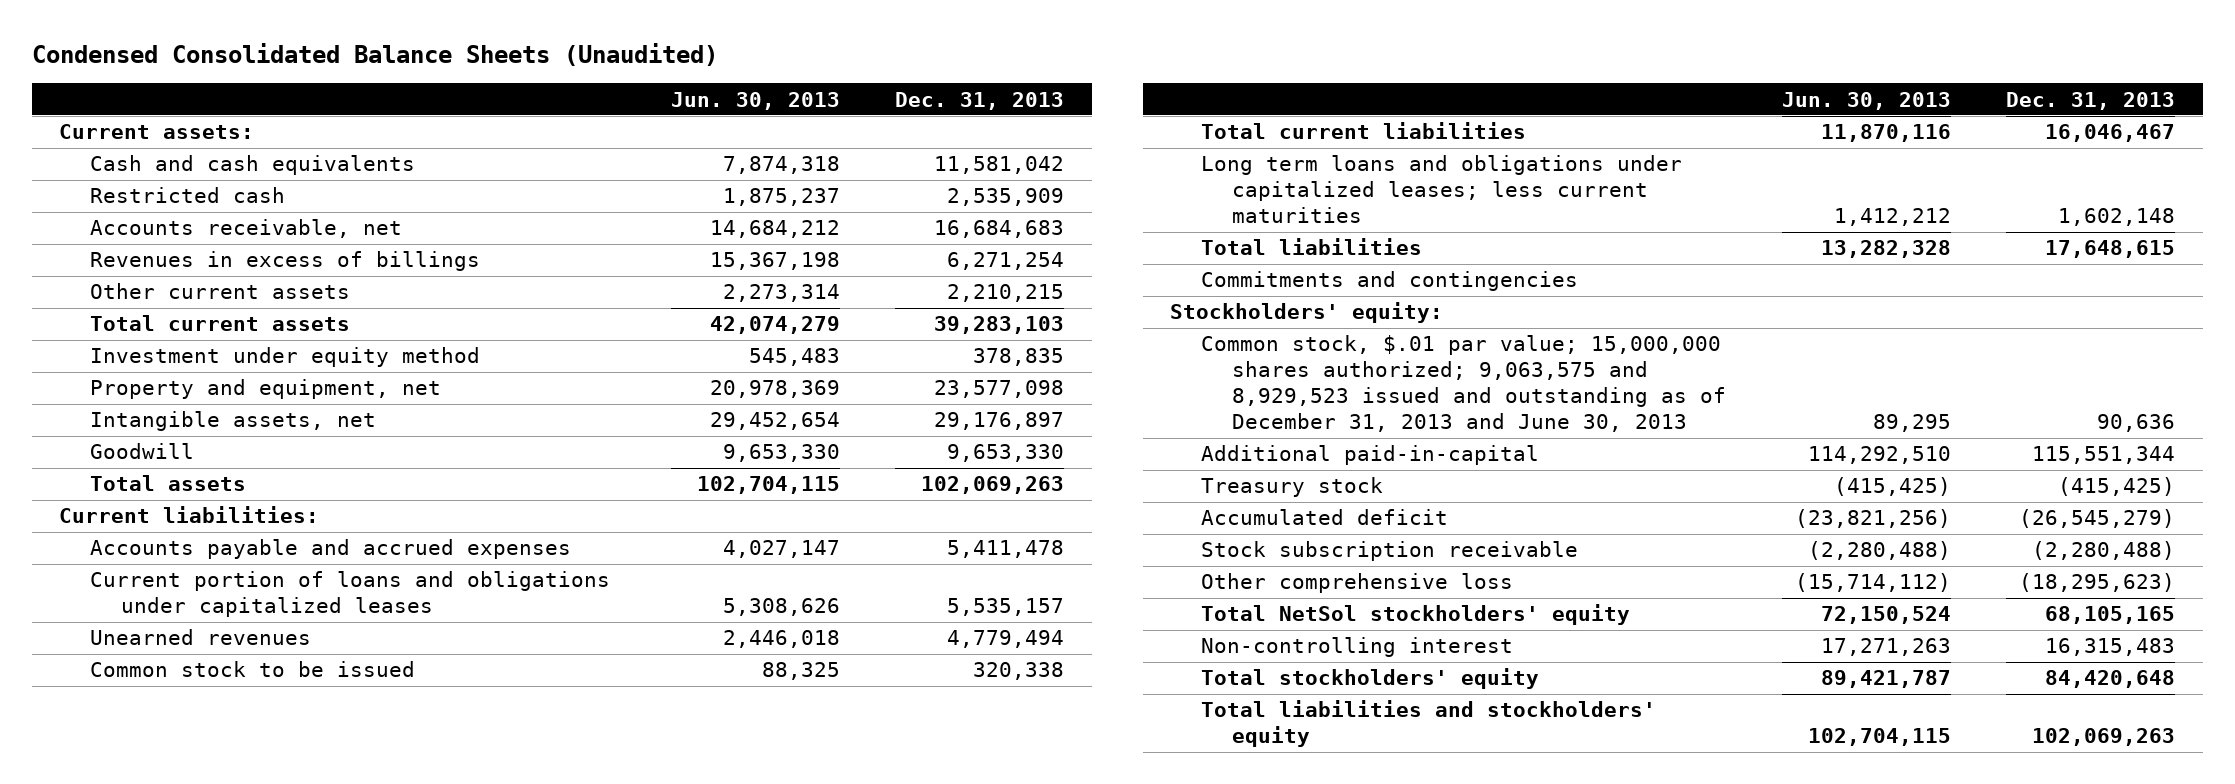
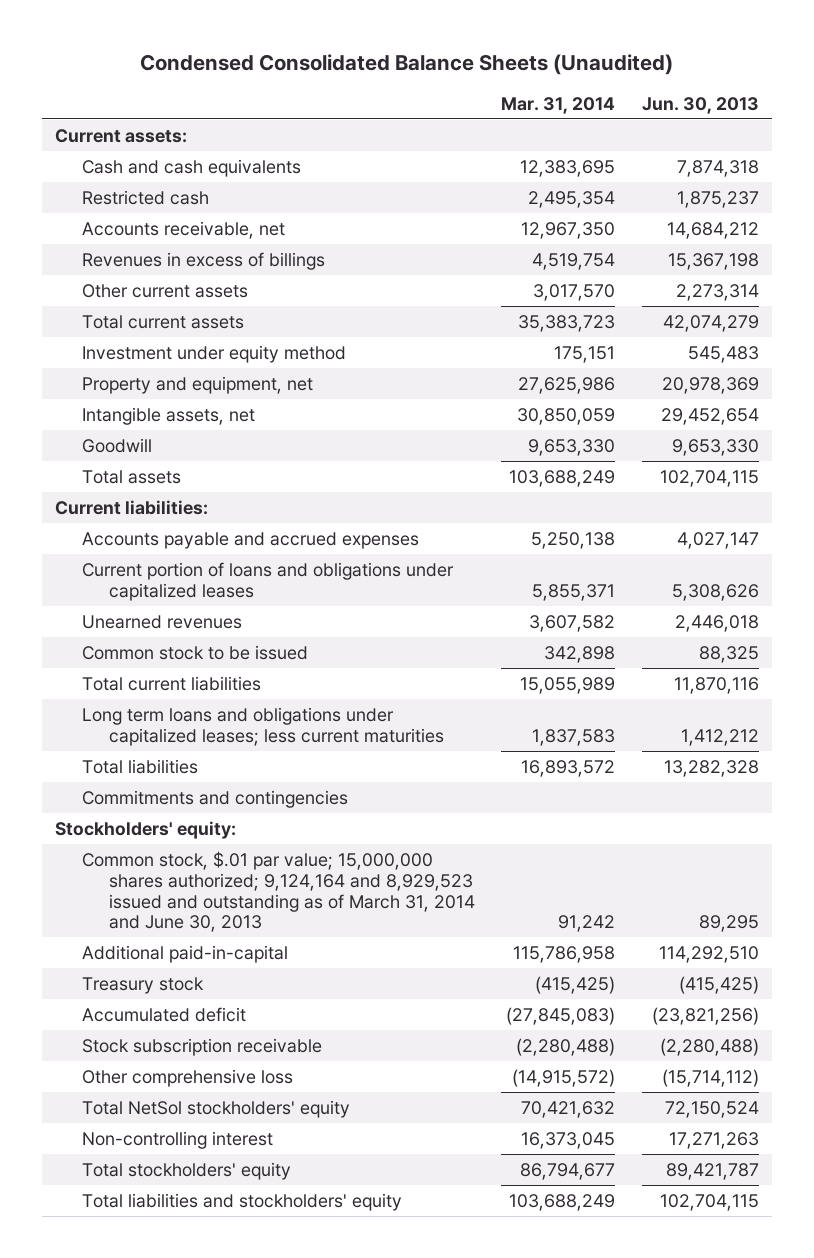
[895,91,1065,110] Dec. 31, 2013 -> none
none -> [501,96,616,114] Mar. 31, 2014
[1201,335,1727,433] Common stock, $.01 par value; 15,000,000 shares authorized; 9,063,575 and 8,929,523 issued and outstanding as of December 31, 2013 and June 30, 2013 -> [82,850,475,933] Common stock, $.01 par value; 15,000,000 shares authorized; 9,124,164 and 8,929,523 issued and outstanding as of March 31, 2014 and June 30, 2013

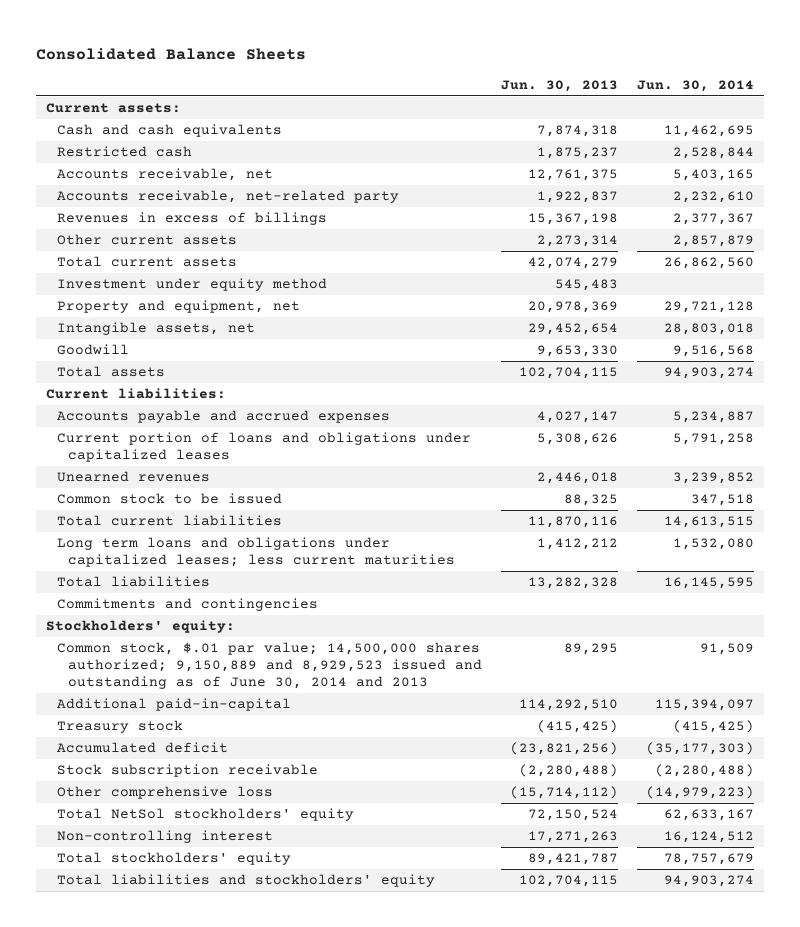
[139,53,673,75] Condensed Consolidated Balance Sheets (Unaudited) -> [36,47,307,60] Consolidated Balance Sheets
[501,96,616,114] Mar. 31, 2014 -> none
none -> [637,79,755,92] Jun. 30, 2014
[666,221,759,239] 14,684,212 -> [527,169,618,182] 12,761,375
none -> [56,190,399,204] Accounts receivable, net-related party
[82,850,475,933] Common stock, $.01 par value; 15,000,000 shares authorized; 9,124,164 and 8,929,523 issued and outstanding as of March 31, 2014 and June 30, 2013 -> [56,642,482,690] Common stock, $.01 par value; 14,500,000 shares authorized; 9,150,889 and 8,929,523 issued and outstanding as of June 30, 2014 and 2013

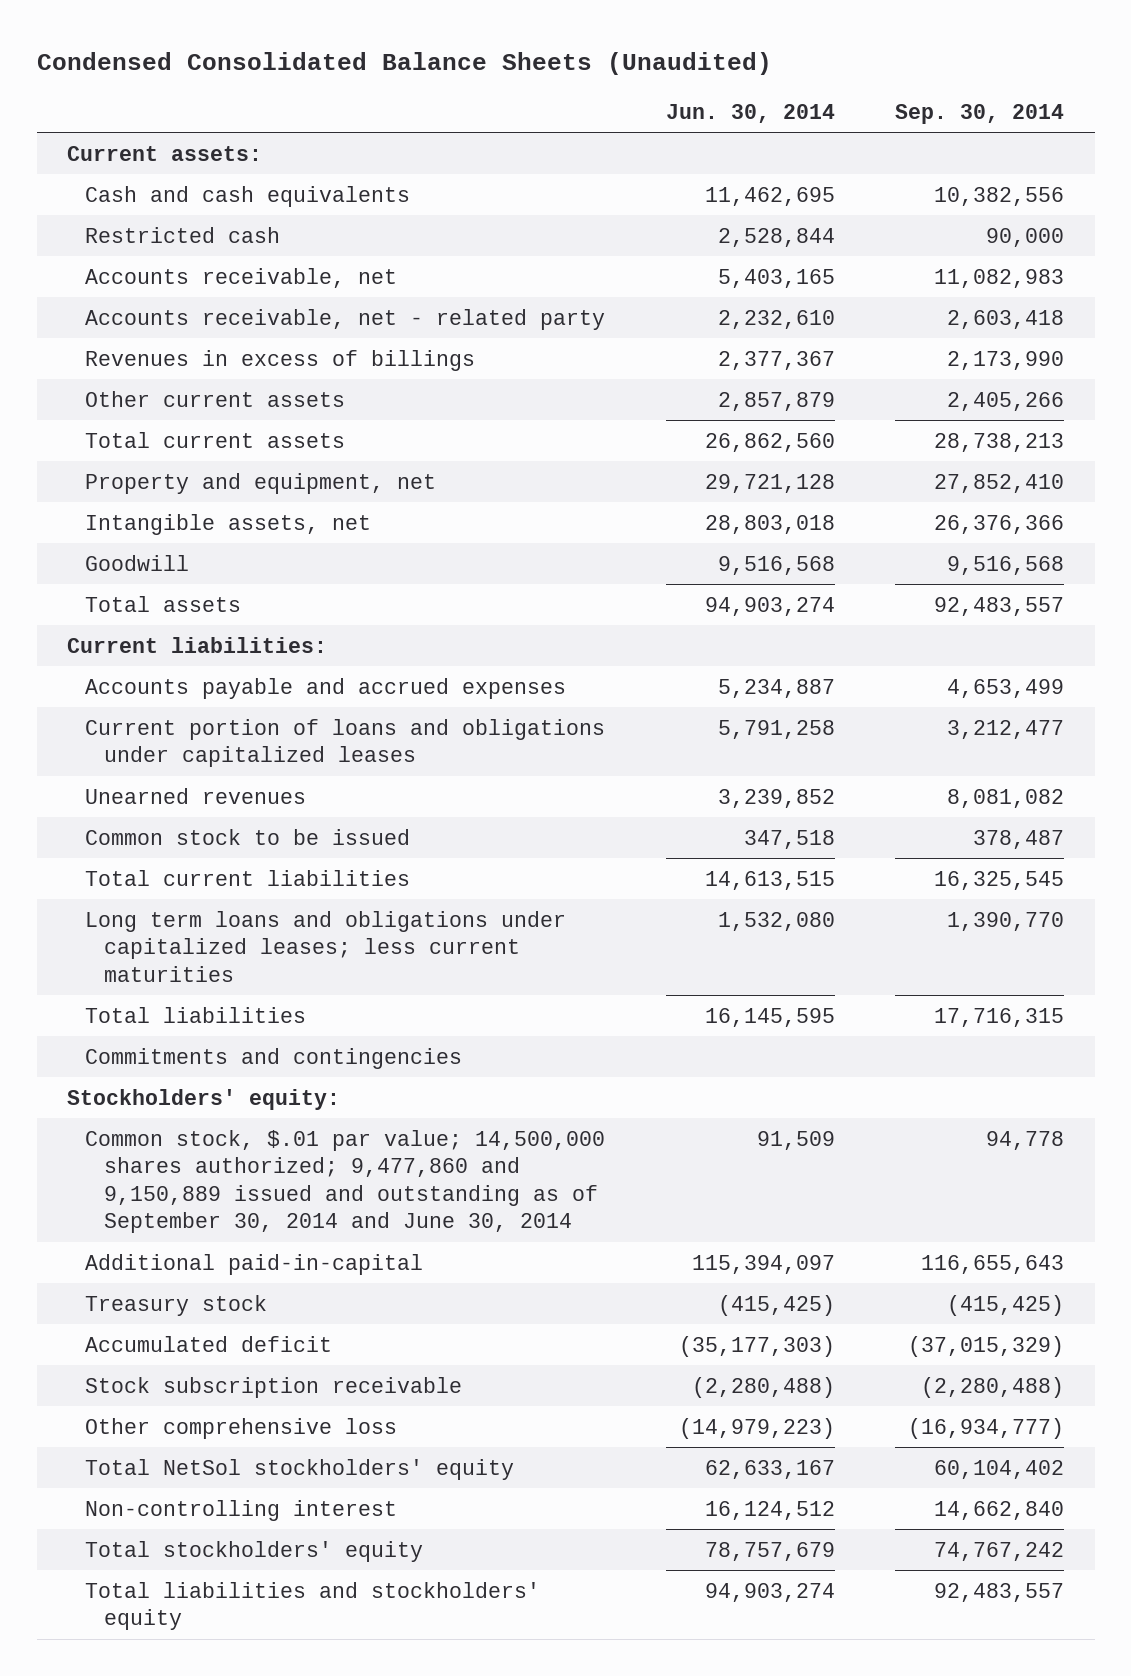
[36,47,307,60] Consolidated Balance Sheets -> [36,51,772,75] Condensed Consolidated Balance Sheets (Unaudited)
[500,79,618,92] Jun. 30, 2013 -> none
none -> [895,103,1065,124] Sep. 30, 2014
[56,190,399,204] Accounts receivable, net-related party -> [85,308,606,330] Accounts receivable, net - related party
[56,278,327,292] Investment under equity method -> none
[56,642,482,690] Common stock, $.01 par value; 14,500,000 shares authorized; 9,150,889 and 8,929,523 issued and outstanding as of June 30, 2014 and 2013 -> [85,1129,606,1234] Common stock, $.01 par value; 14,500,000 shares authorized; 9,477,860 and 9,150,889 issued and outstanding as of September 30, 2014 and June 30, 2014

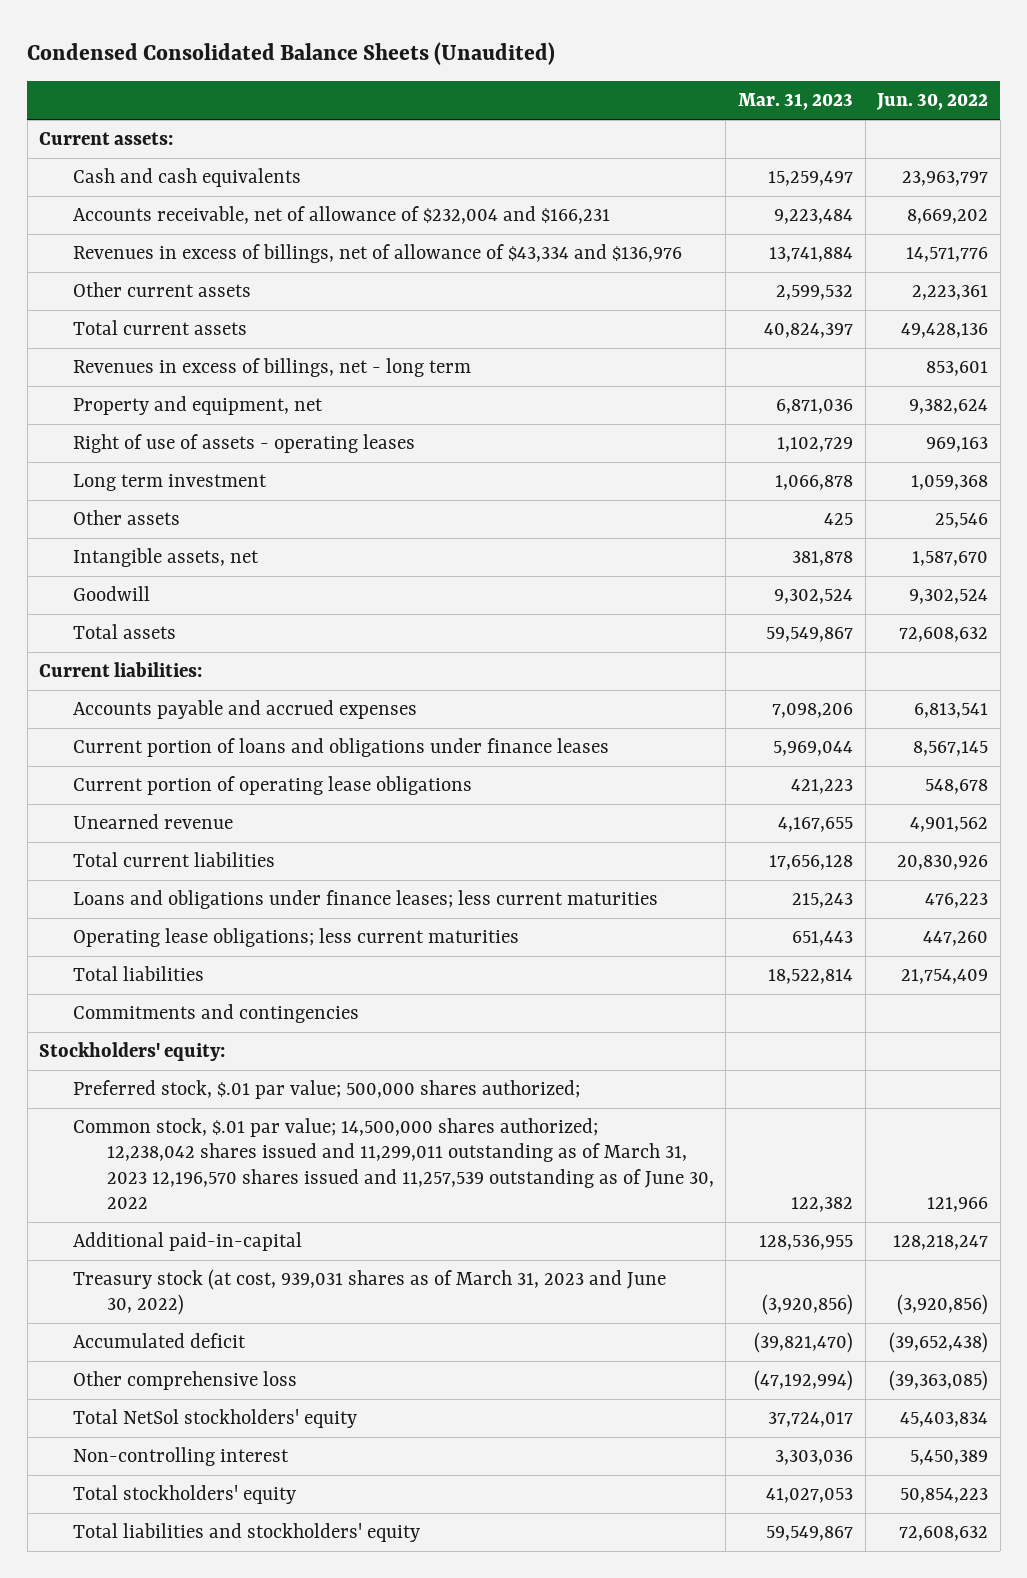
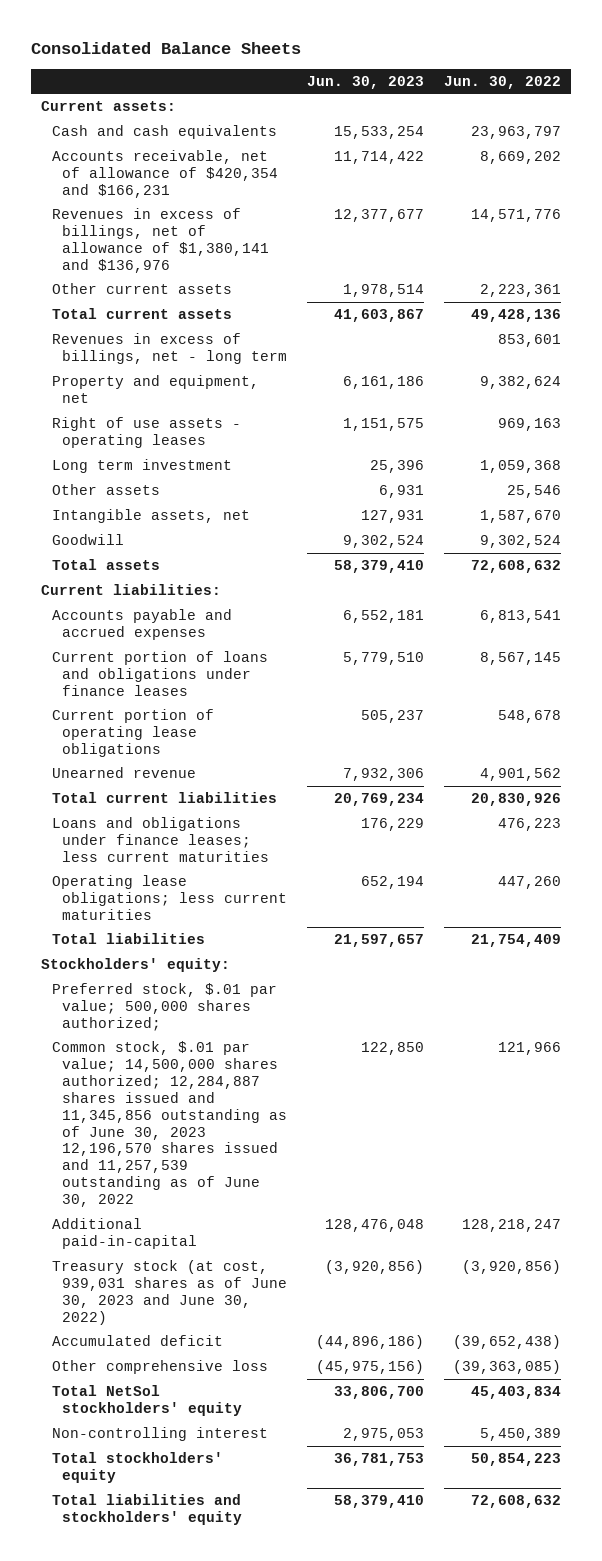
[27,42,556,66] Condensed Consolidated Balance Sheets (Unaudited) -> [31,42,302,55] Consolidated Balance Sheets
[738,93,854,111] Mar. 31, 2023 -> none
none -> [307,75,425,89] Jun. 30, 2023
[73,206,611,225] Accounts receivable, net of allowance of $232,004 and $166,231 -> [51,150,279,198] Accounts receivable, net of allowance of $420,354 and $166,231
[73,244,683,264] Revenues in excess of billings, net of allowance of $43,334 and $136,976 -> [51,208,270,273] Revenues in excess of billings, net of allowance of $1,380,141 and $136,976
[73,434,416,454] Right of use of assets - operating leases -> [51,417,241,449] Right of use assets - operating leases
[73,1004,360,1024] Commitments and contingencies -> none
[73,1118,714,1209] Common stock, $.01 par value; 14,500,000 shares authorized; 12,238,042 shares issued and 11,299,011 outstanding as of March 31, 2023 12,196,570 shares issued and 11,257,539 outstanding as of June 30, 2022 -> [51,1041,288,1208] Common stock, $.01 par value; 14,500,000 shares authorized; 12,284,887 shares issued and 11,345,856 outstanding as of June 30, 2023 12,196,570 shares issued and 11,257,539 outstanding as of June 30, 2022
[73,1269,667,1316] Treasury stock (at cost, 939,031 shares as of March 31, 2023 and June 30, 2022) -> [51,1260,288,1325] Treasury stock (at cost, 939,031 shares as of June 30, 2023 and June 30, 2022)

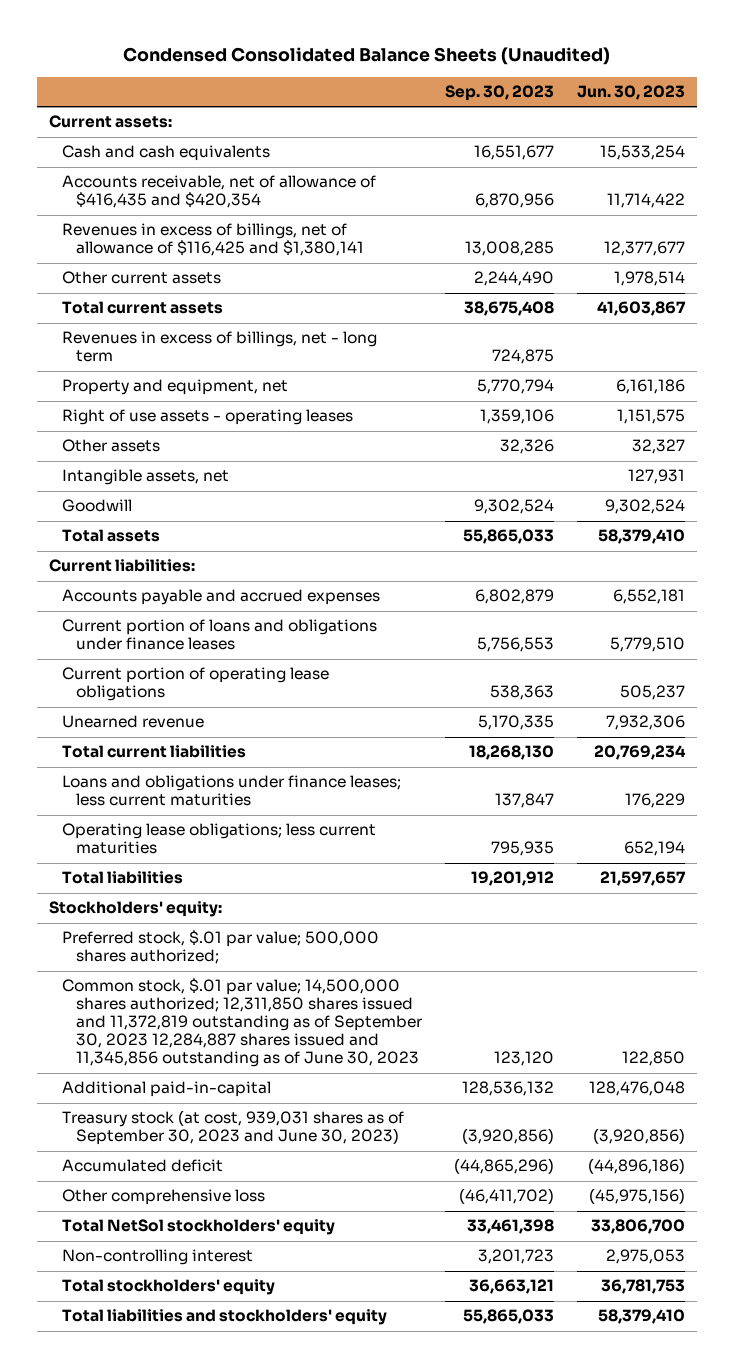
[31,42,302,55] Consolidated Balance Sheets -> [123,47,611,66] Condensed Consolidated Balance Sheets (Unaudited)
[443,75,561,89] Jun. 30, 2022 -> none
none -> [444,85,554,102] Sep. 30, 2023
[51,150,279,198] Accounts receivable, net of allowance of $420,354 and $166,231 -> [62,175,377,209] Accounts receivable, net of allowance of $416,435 and $420,354
[51,208,270,273] Revenues in excess of billings, net of allowance of $1,380,141 and $136,976 -> [62,223,364,257] Revenues in excess of billings, net of allowance of $116,425 and $1,380,141
[51,459,232,474] Long term investment -> none
[379,485,425,499] 6,931 -> [632,439,686,455] 32,327
[51,1041,288,1208] Common stock, $.01 par value; 14,500,000 shares authorized; 12,284,887 shares issued and 11,345,856 outstanding as of June 30, 2023 12,196,570 shares issued and 11,257,539 outstanding as of June 30, 2022 -> [62,978,422,1068] Common stock, $.01 par value; 14,500,000 shares authorized; 12,311,850 shares issued and 11,372,819 outstanding as of September 30, 2023 12,284,887 shares issued and 11,345,856 outstanding as of June 30, 2023
[51,1260,288,1325] Treasury stock (at cost, 939,031 shares as of June 30, 2023 and June 30, 2022) -> [62,1110,405,1146] Treasury stock (at cost, 939,031 shares as of September 30, 2023 and June 30, 2023)

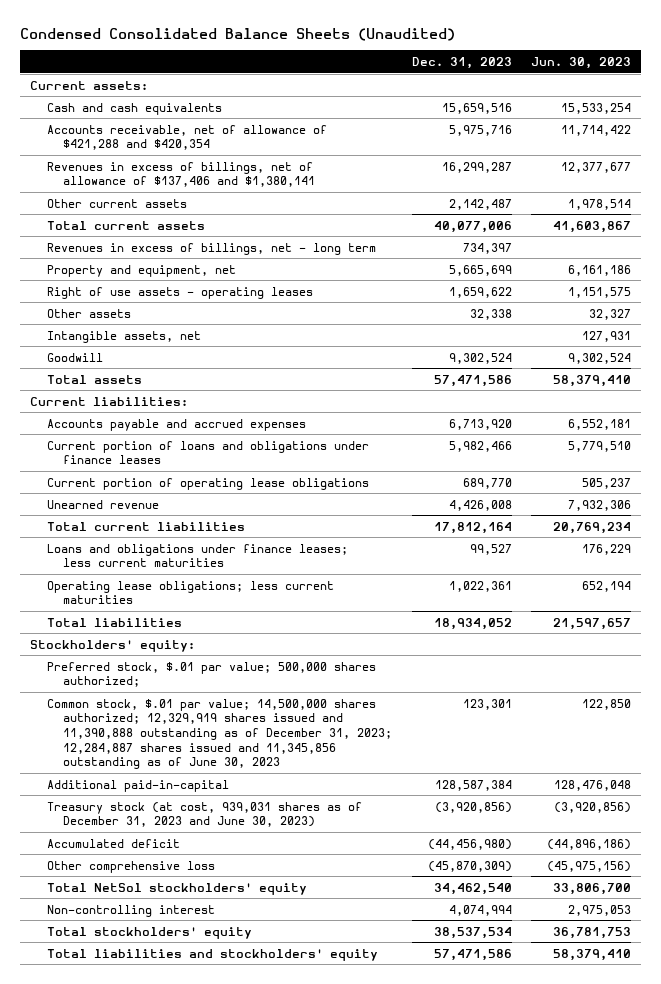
[444,85,554,102] Sep. 30, 2023 -> none
none -> [411,56,512,69] Dec. 31, 2023
[62,175,377,209] Accounts receivable, net of allowance of $416,435 and $420,354 -> [46,124,327,151] Accounts receivable, net of allowance of $421,288 and $420,354
[62,223,364,257] Revenues in excess of billings, net of allowance of $116,425 and $1,380,141 -> [46,161,316,188] Revenues in excess of billings, net of allowance of $137,406 and $1,380,141
[62,978,422,1068] Common stock, $.01 par value; 14,500,000 shares authorized; 12,311,850 shares issued and 11,372,819 outstanding as of September 30, 2023 12,284,887 shares issued and 11,345,856 outstanding as of June 30, 2023 -> [46,698,393,770] Common stock, $.01 par value; 14,500,000 shares authorized; 12,329,919 shares issued and 11,390,888 outstanding as of December 31, 2023; 12,284,887 shares issued and 11,345,856 outstanding as of June 30, 2023
[62,1110,405,1146] Treasury stock (at cost, 939,031 shares as of September 30, 2023 and June 30, 2023) -> [46,801,362,828] Treasury stock (at cost, 939,031 shares as of December 31, 2023 and June 30, 2023)

